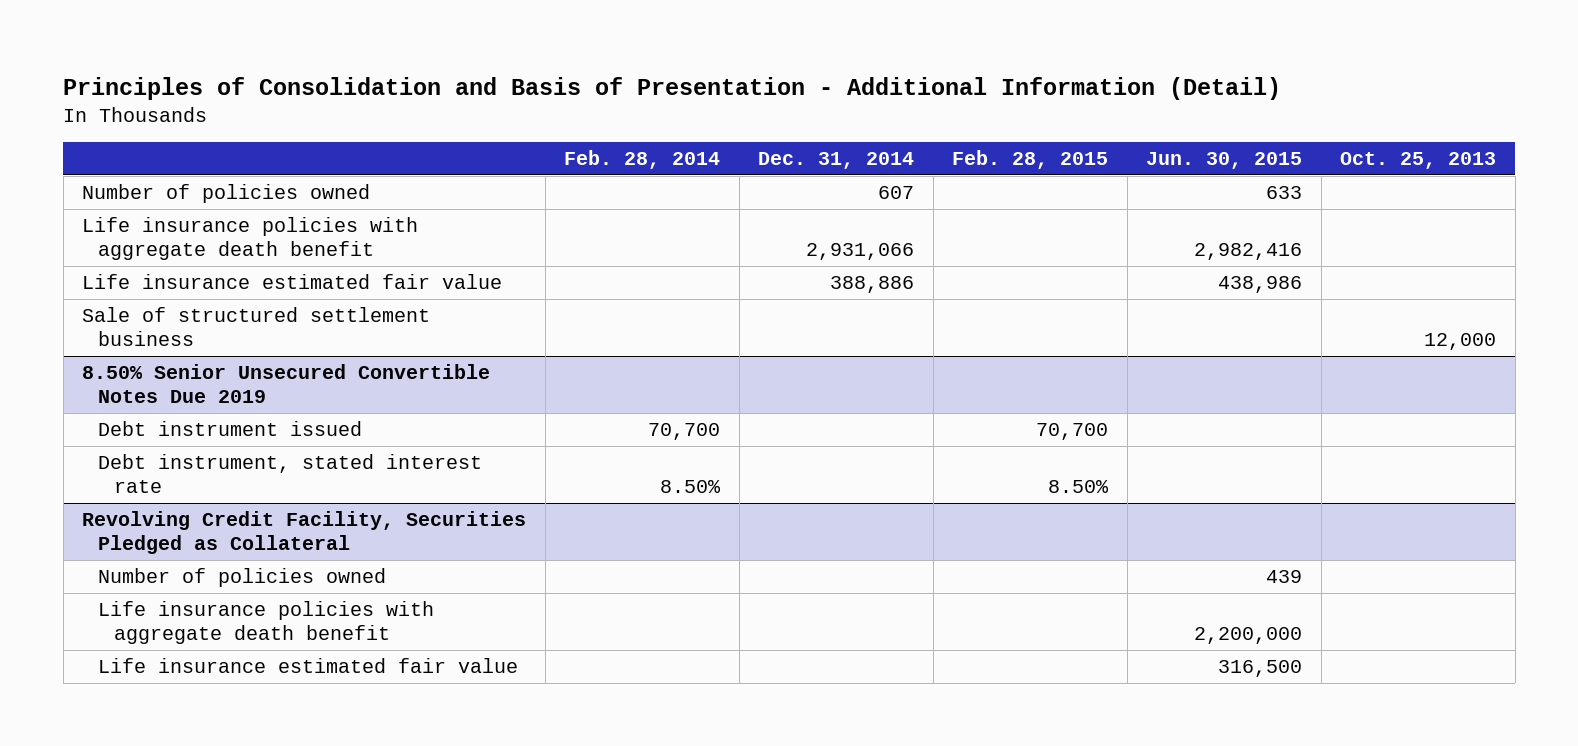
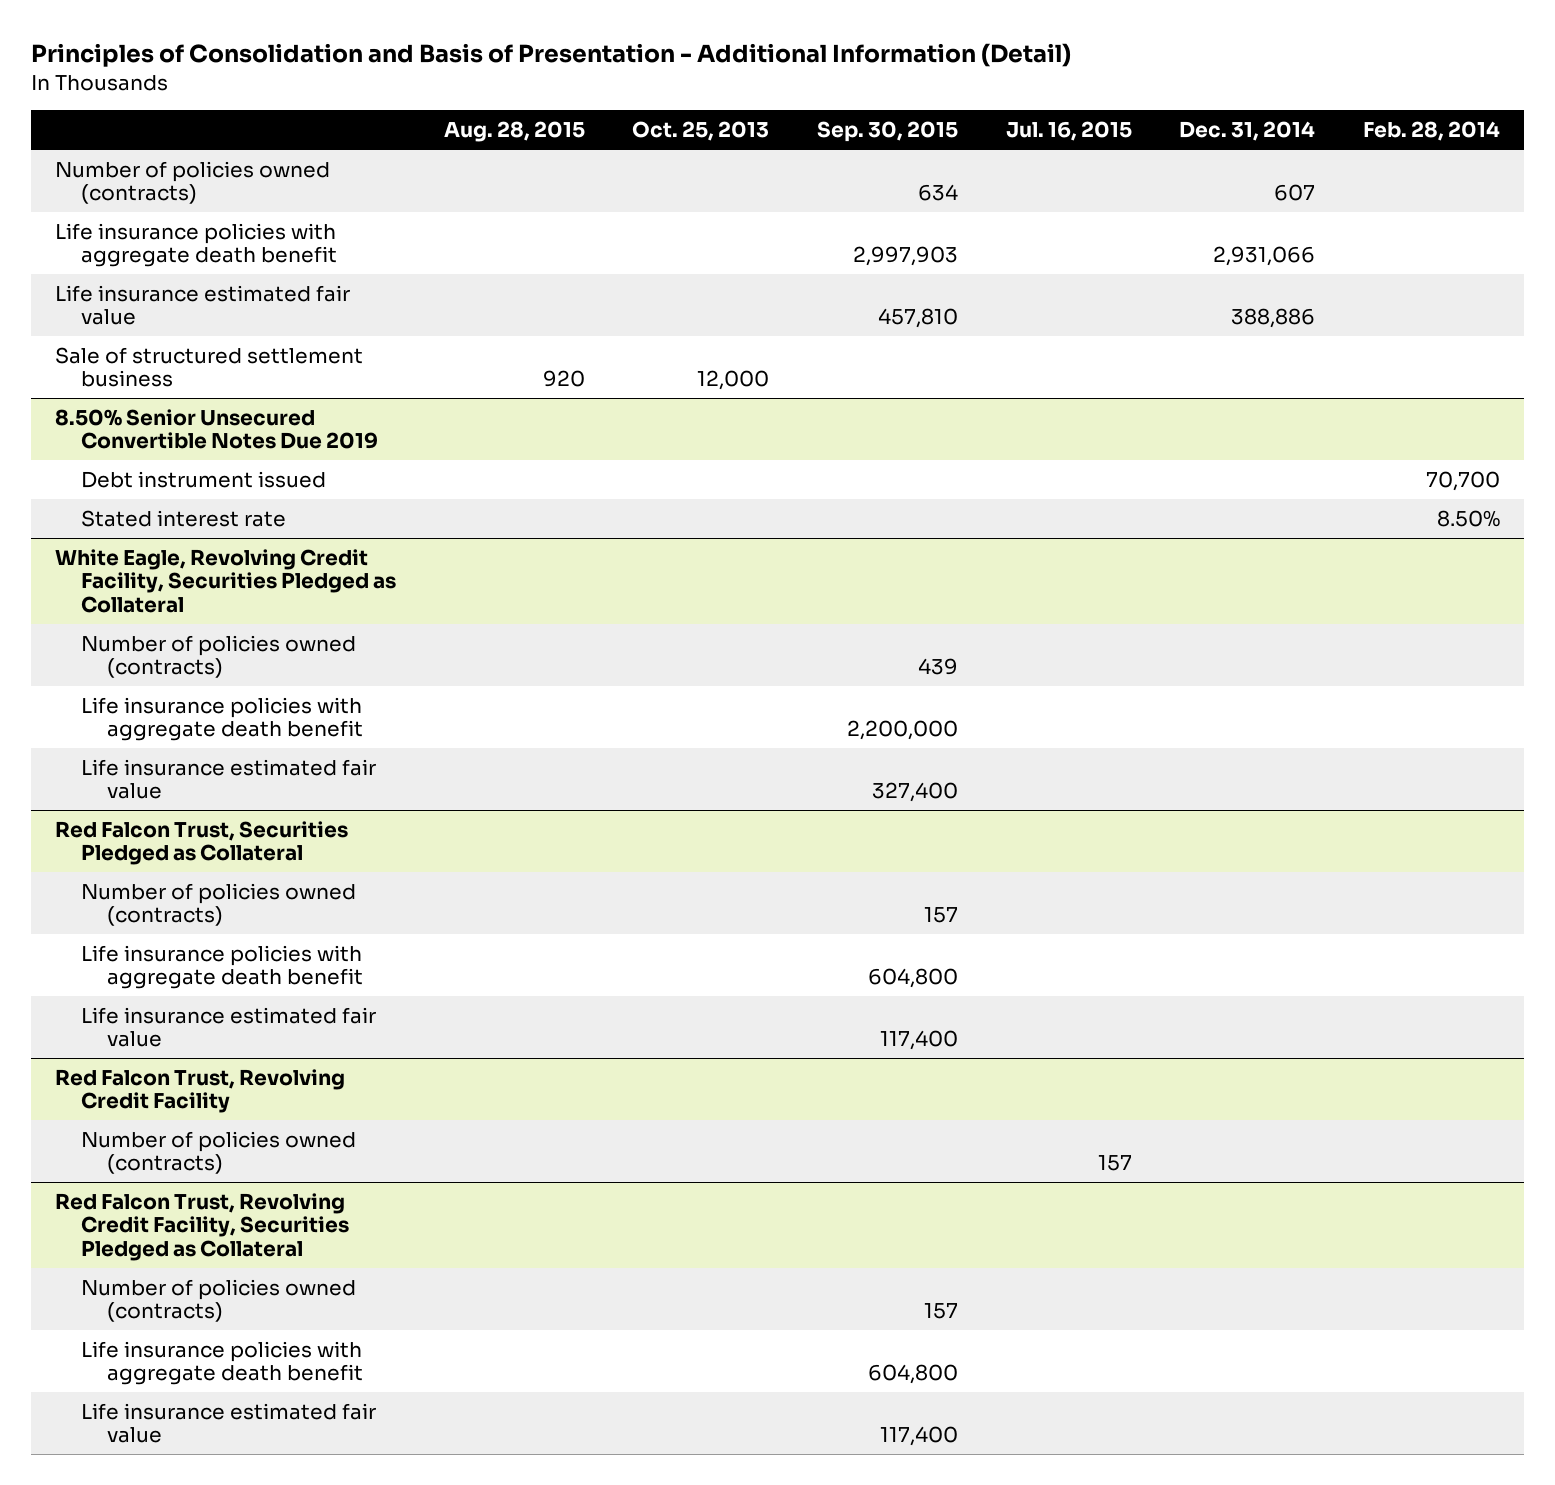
[952,150,1109,170] Feb. 28, 2015 -> none
[1146,152,1303,170] Jun. 30, 2015 -> none
none -> [443,121,585,143] Aug. 28, 2015
none -> [816,121,958,143] Sep. 30, 2015
none -> [1005,121,1132,142] Jul. 16, 2015
[82,184,371,204] Number of policies owned -> [54,160,330,205] Number of policies owned (contracts)
[98,454,483,494] Debt instrument, stated interest rate -> [81,509,287,527] Stated interest rate
[82,511,527,555] Revolving Credit Facility, Securities Pledged as Collateral -> [54,548,397,614] White Eagle, Revolving Credit Facility, Securities Pledged as Collateral
[98,568,387,588] Number of policies owned -> [81,634,357,679] Number of policies owned (contracts)
none -> [54,820,348,866] Red Falcon Trust, Securities Pledged as Collateral
none -> [81,882,357,927] Number of policies owned (contracts)
none -> [81,944,364,990] Life insurance policies with aggregate death benefit
none -> [81,1006,377,1048] Life insurance estimated fair value
none -> [54,1068,345,1114] Red Falcon Trust, Revolving Credit Facility
none -> [81,1130,357,1175] Number of policies owned (contracts)
none -> [54,1192,350,1262] Red Falcon Trust, Revolving Credit Facility, Securities Pledged as Collateral
none -> [81,1278,357,1323] Number of policies owned (contracts)
none -> [81,1340,364,1386] Life insurance policies with aggregate death benefit
none -> [81,1402,377,1444] Life insurance estimated fair value

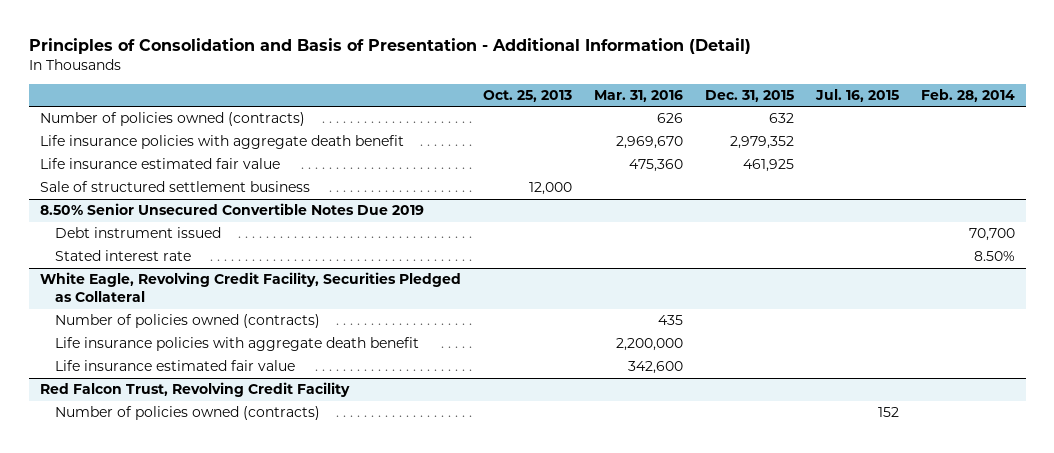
[443,121,585,143] Aug. 28, 2015 -> none
[816,121,958,143] Sep. 30, 2015 -> none
[1179,121,1316,142] Dec. 31, 2014 -> none
none -> [593,89,683,102] Mar. 31, 2016
none -> [704,89,794,102] Dec. 31, 2015
[54,820,348,866] Red Falcon Trust, Securities Pledged as Collateral -> none
[81,882,357,927] Number of policies owned (contracts) -> none
[81,944,364,990] Life insurance policies with aggregate death benefit -> none
[81,1006,377,1048] Life insurance estimated fair value -> none
[54,1192,350,1262] Red Falcon Trust, Revolving Credit Facility, Securities Pledged as Collateral -> none
[81,1278,357,1323] Number of policies owned (contracts) -> none
[81,1340,364,1386] Life insurance policies with aggregate death benefit -> none
[81,1402,377,1444] Life insurance estimated fair value -> none
[1097,1155,1132,1172] 157 -> [877,407,899,418] 152

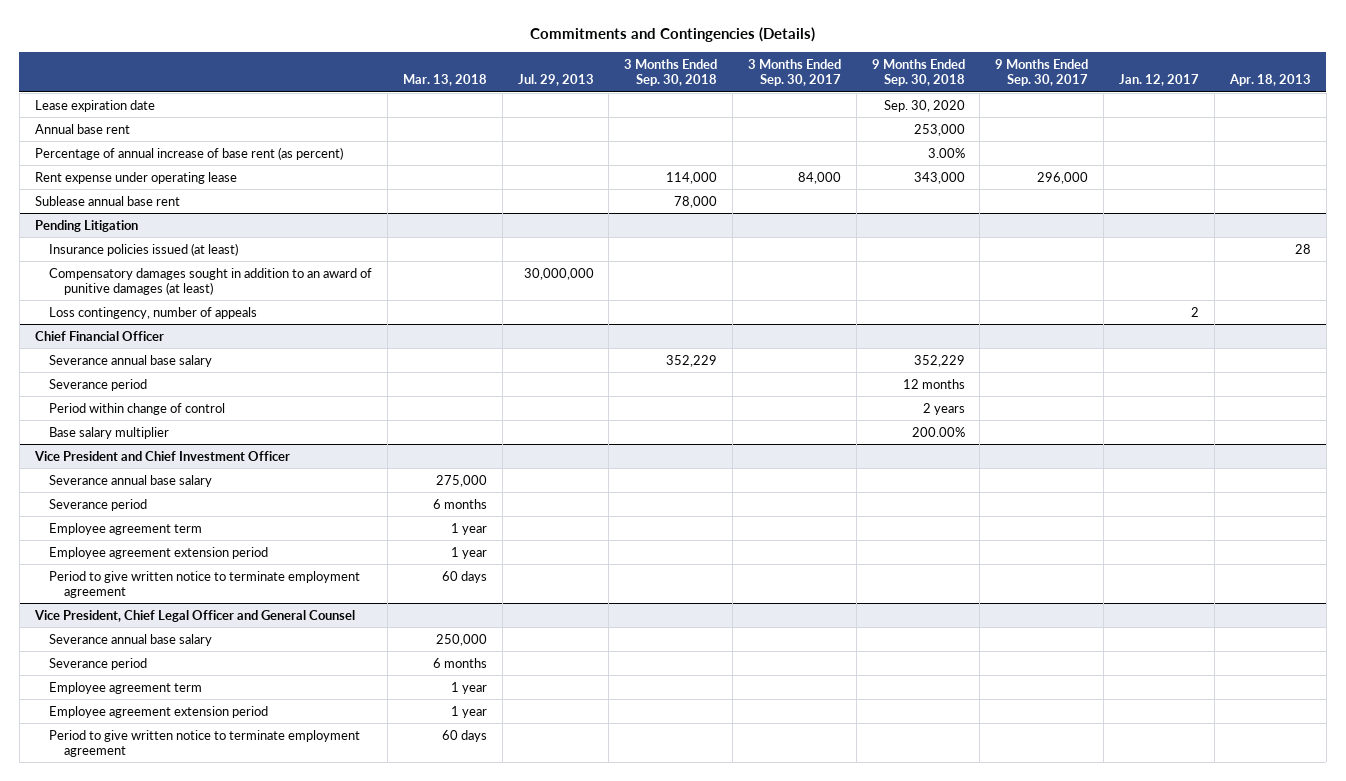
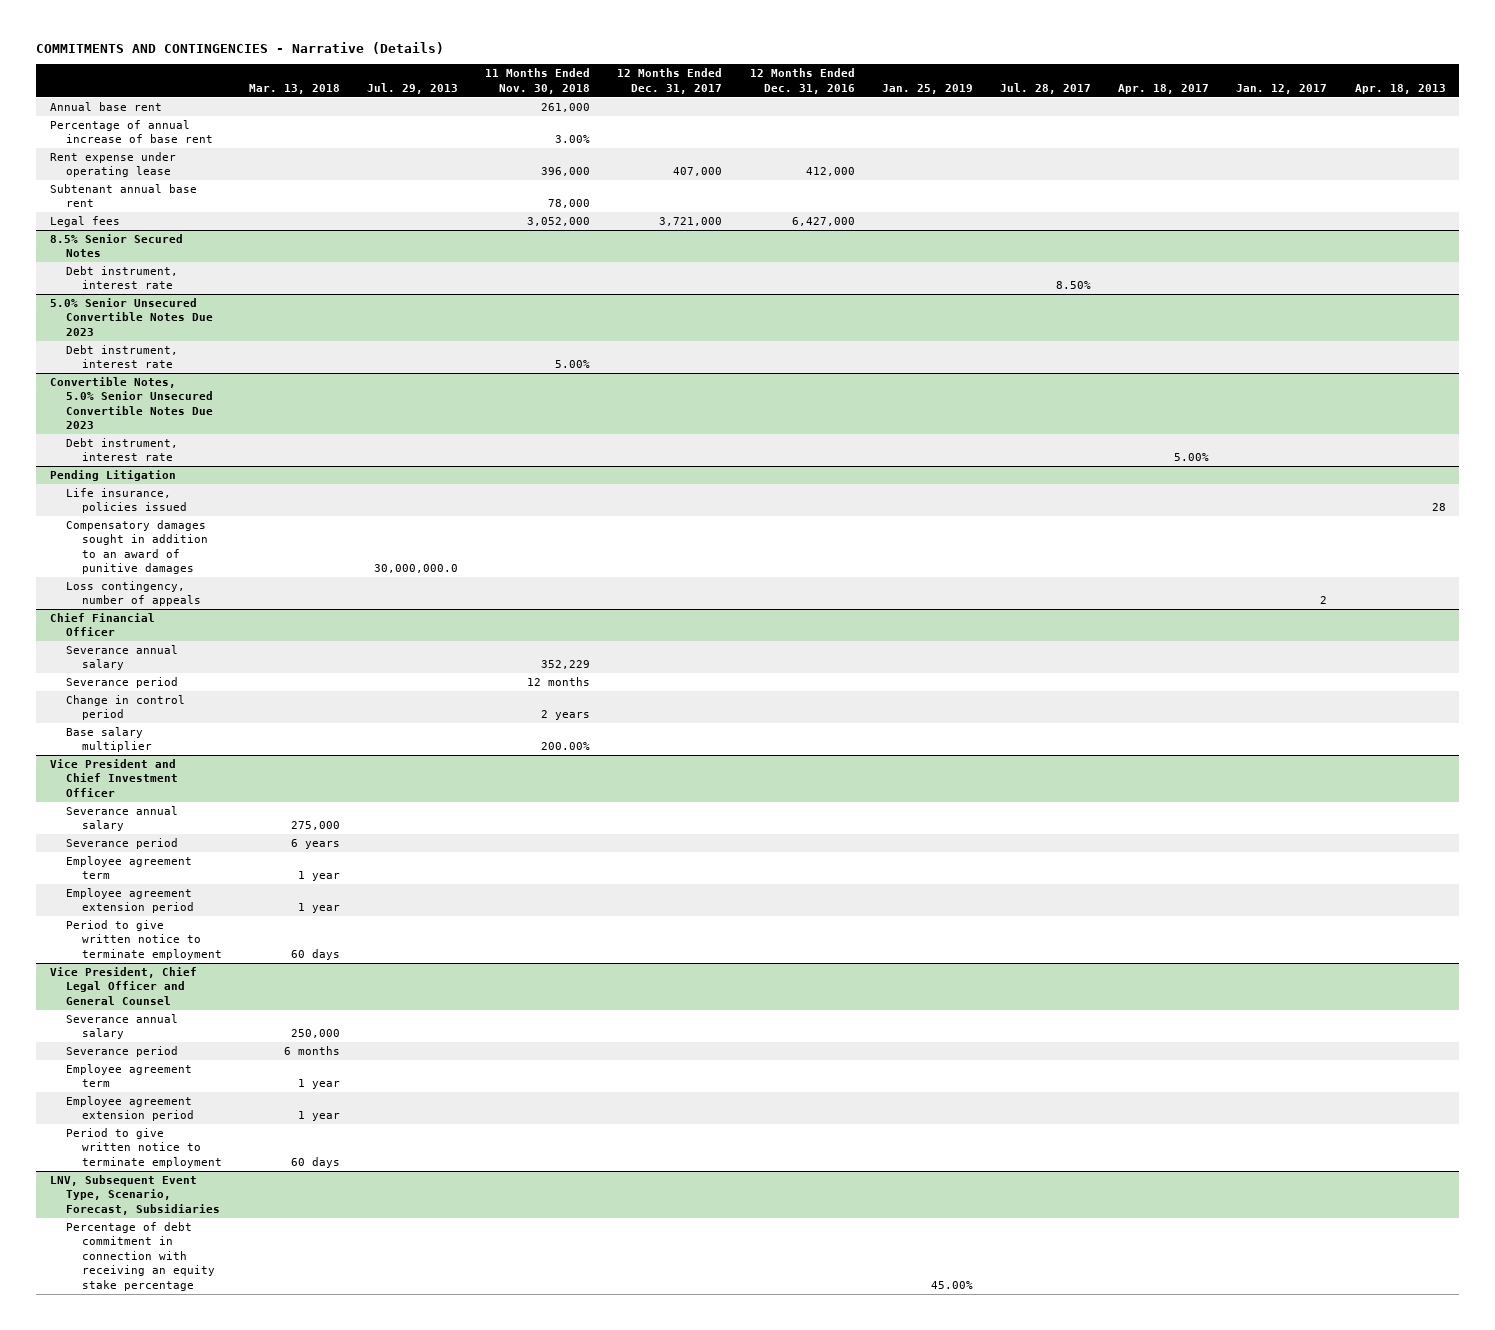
[529,27,815,43] Commitments and Contingencies (Details) -> [35,42,444,55] COMMITMENTS AND CONTINGENCIES - Narrative (Details)
[624,59,718,87] 3 Months Ended Sep. 30, 2018 -> none
[747,59,841,87] 3 Months Ended Sep. 30, 2017 -> none
[871,59,965,87] 9 Months Ended Sep. 30, 2018 -> none
[995,59,1089,87] 9 Months Ended Sep. 30, 2017 -> none
none -> [485,68,591,94] 11 Months Ended Nov. 30, 2018
none -> [617,68,723,94] 12 Months Ended Dec. 31, 2017
none -> [749,68,855,94] 12 Months Ended Dec. 31, 2016
none -> [881,83,973,94] Jan. 25, 2019
none -> [999,82,1091,94] Jul. 28, 2017
none -> [1118,83,1210,94] Apr. 18, 2017
[34,99,155,112] Lease expiration date -> none
[34,146,343,160] Percentage of annual increase of base rent (as percent) -> [49,120,213,144] Percentage of annual increase of base rent
[34,195,180,206] Sublease annual base rent -> [49,184,197,208] Subtenant annual base rent
none -> [49,216,120,228] Legal fees
none -> [49,234,183,258] 8.5% Senior Secured Notes
none -> [65,266,178,290] Debt instrument, interest rate
none -> [49,298,213,336] 5.0% Senior Unsecured Convertible Notes Due 2023
none -> [65,345,178,369] Debt instrument, interest rate
none -> [49,377,213,430] Convertible Notes, 5.0% Senior Unsecured Convertible Notes Due 2023
none -> [65,438,178,462] Debt instrument, interest rate
[49,242,239,256] Insurance policies issued (at least) -> [65,488,187,514] Life insurance, policies issued
[49,267,373,295] Compensatory damages sought in addition to an award of punitive damages (at least) -> [65,520,208,575] Compensatory damages sought in addition to an award of punitive damages
[523,267,594,280] 30,000,000 -> [374,564,459,574] 30,000,000.0
[49,354,213,367] Severance annual base salary -> [65,645,178,671] Severance annual salary
[49,402,226,415] Period within change of control -> [65,695,185,721] Change in control period
[49,474,213,487] Severance annual base salary -> [65,806,178,832] Severance annual salary
[432,498,487,509] 6 months -> [290,839,340,850] 6 years
[49,570,361,598] Period to give written notice to terminate employment agreement -> [65,920,222,960] Period to give written notice to terminate employment
[49,633,213,646] Severance annual base salary -> [65,1014,178,1040] Severance annual salary
[49,729,361,757] Period to give written notice to terminate employment agreement -> [65,1128,222,1168] Period to give written notice to terminate employment
none -> [49,1175,220,1215] LNV, Subsequent Event Type, Scenario, Forecast, Subsidiaries
none -> [65,1222,215,1291] Percentage of debt commitment in connection with receiving an equity stake percentage

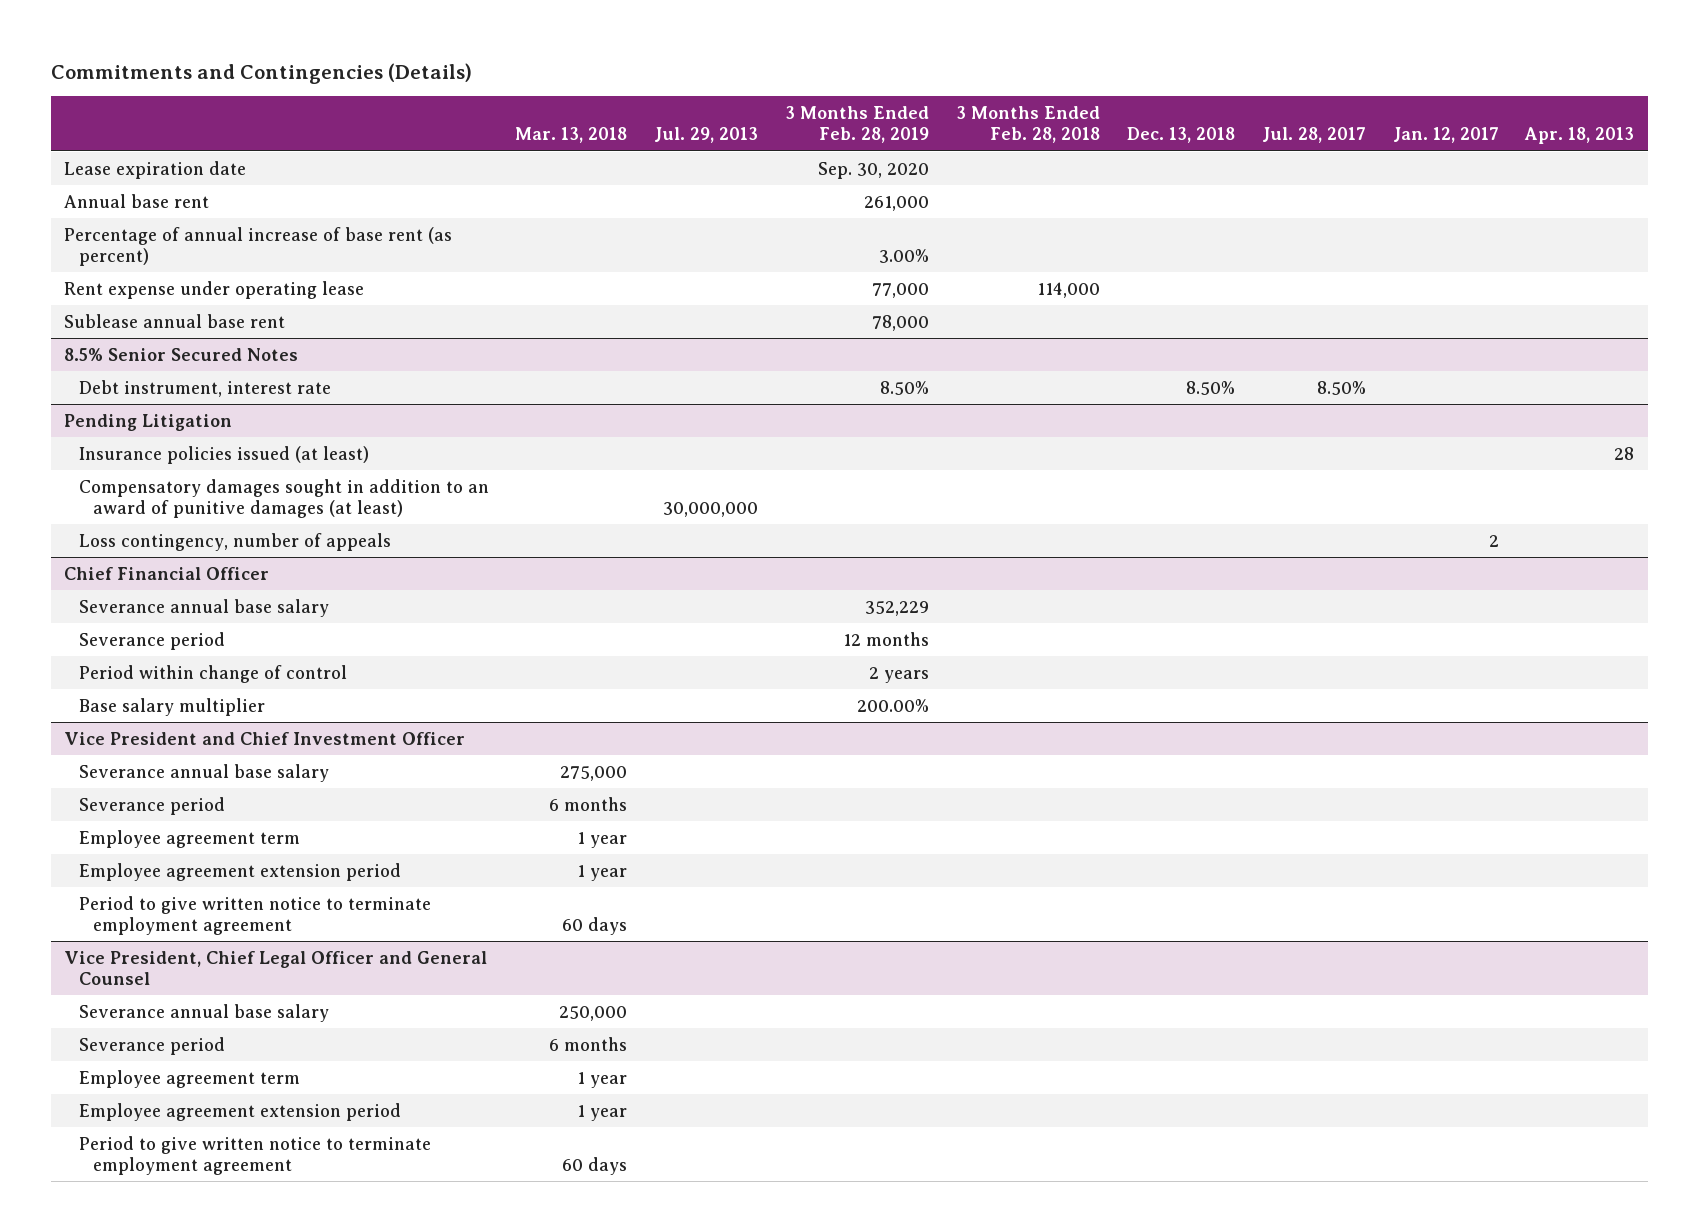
[35,42,444,55] COMMITMENTS AND CONTINGENCIES - Narrative (Details) -> [50,62,472,84] Commitments and Contingencies (Details)
[485,68,591,94] 11 Months Ended Nov. 30, 2018 -> none
[617,68,723,94] 12 Months Ended Dec. 31, 2017 -> none
[749,68,855,94] 12 Months Ended Dec. 31, 2016 -> none
[881,83,973,94] Jan. 25, 2019 -> none
[1118,83,1210,94] Apr. 18, 2017 -> none
none -> [785,106,930,144] 3 Months Ended Feb. 28, 2019
none -> [956,106,1101,144] 3 Months Ended Feb. 28, 2018
none -> [1126,127,1235,144] Dec. 13, 2018
none -> [64,160,247,179] Lease expiration date
[49,120,213,144] Percentage of annual increase of base rent -> [64,226,453,266] Percentage of annual increase of base rent (as percent)
[49,216,120,228] Legal fees -> none
[49,184,197,208] Subtenant annual base rent -> [64,313,286,328] Sublease annual base rent
[49,298,213,336] 5.0% Senior Unsecured Convertible Notes Due 2023 -> none
[65,345,178,369] Debt instrument, interest rate -> none
[49,377,213,430] Convertible Notes, 5.0% Senior Unsecured Convertible Notes Due 2023 -> none
[65,438,178,462] Debt instrument, interest rate -> none
[65,488,187,514] Life insurance, policies issued -> [78,445,369,464] Insurance policies issued (at least)
[65,520,208,575] Compensatory damages sought in addition to an award of punitive damages -> [78,478,489,518] Compensatory damages sought in addition to an award of punitive damages (at least)
[374,564,459,574] 30,000,000.0 -> [663,501,759,517] 30,000,000
[65,645,178,671] Severance annual salary -> [78,598,329,617] Severance annual base salary
[65,695,185,721] Change in control period -> [78,664,347,683] Period within change of control
[65,806,178,832] Severance annual salary -> [78,763,329,782] Severance annual base salary
[290,839,340,850] 6 years -> [549,796,628,811] 6 months
[65,920,222,960] Period to give written notice to terminate employment -> [78,895,431,935] Period to give written notice to terminate employment agreement
[65,1014,178,1040] Severance annual salary -> [78,1003,329,1022] Severance annual base salary
[49,1175,220,1215] LNV, Subsequent Event Type, Scenario, Forecast, Subsidiaries -> none
[65,1222,215,1291] Percentage of debt commitment in connection with receiving an equity stake percentage -> none
[65,1128,222,1168] Period to give written notice to terminate employment -> [78,1135,431,1175] Period to give written notice to terminate employment agreement

